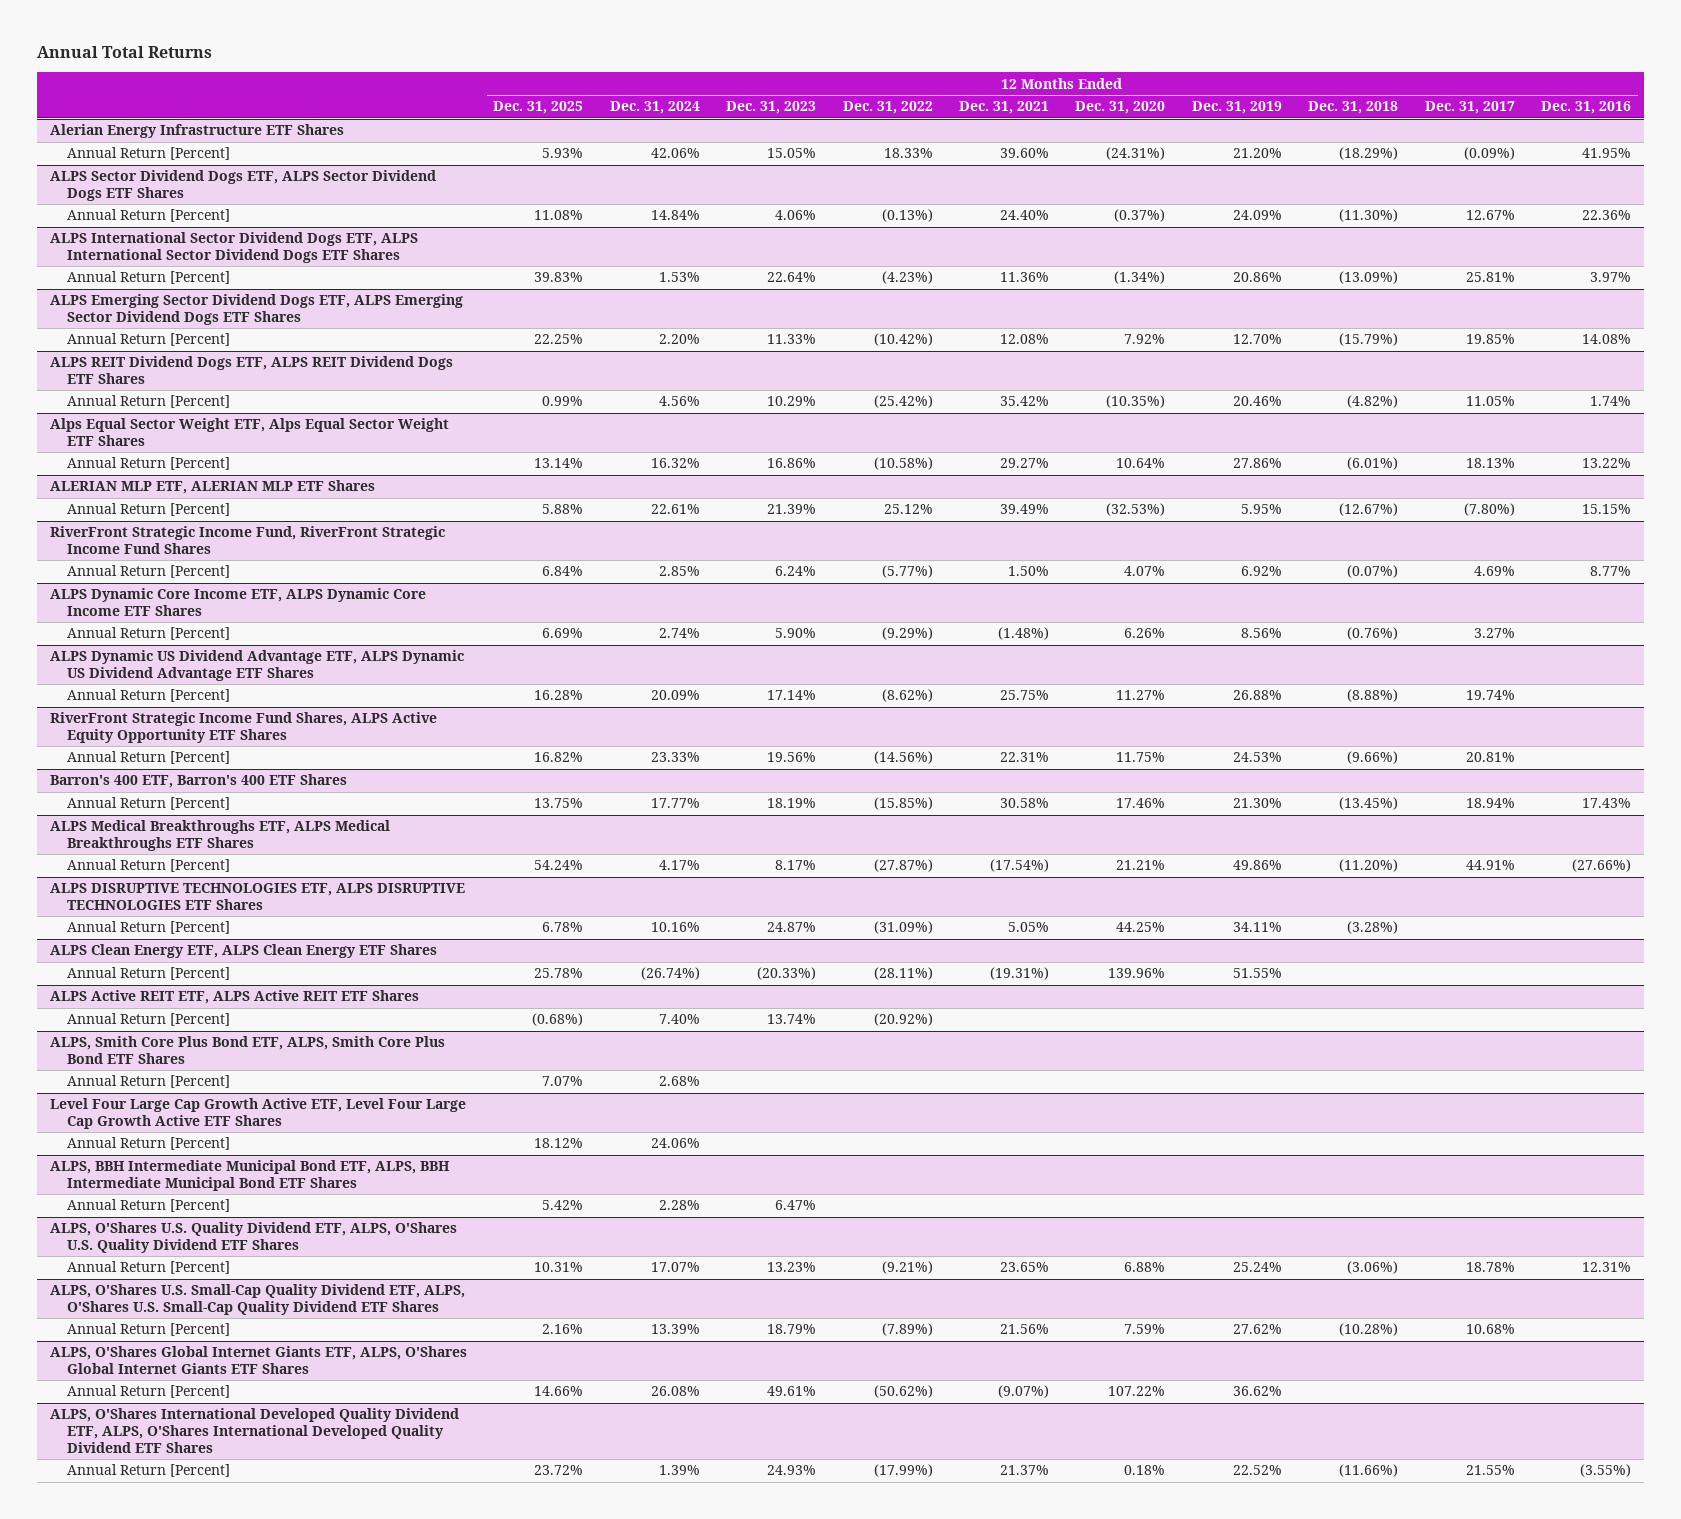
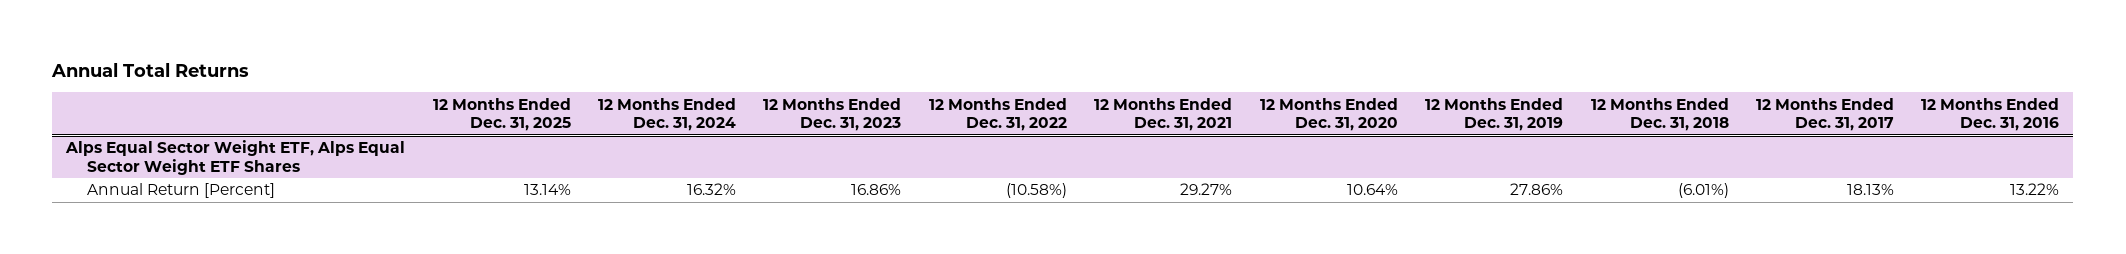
[49,124,344,139] Alerian Energy Infrastructure ETF Shares -> none
[66,147,230,161] Annual Return [Percent] -> none
[49,170,436,202] ALPS Sector Dividend Dogs ETF, ALPS Sector Dividend Dogs ETF Shares -> none
[66,209,230,223] Annual Return [Percent] -> none
[49,232,418,264] ALPS International Sector Dividend Dogs ETF, ALPS International Sector Dividend Dogs ETF Shares -> none
[66,271,230,285] Annual Return [Percent] -> none
[49,294,463,326] ALPS Emerging Sector Dividend Dogs ETF, ALPS Emerging Sector Dividend Dogs ETF Shares -> none
[66,333,230,347] Annual Return [Percent] -> none
[49,356,453,385] ALPS REIT Dividend Dogs ETF, ALPS REIT Dividend Dogs ETF Shares -> none
[66,395,230,409] Annual Return [Percent] -> none
[49,480,375,495] ALERIAN MLP ETF, ALERIAN MLP ETF Shares -> none
[66,503,230,517] Annual Return [Percent] -> none
[49,526,445,555] RiverFront Strategic Income Fund, RiverFront Strategic Income Fund Shares -> none
[66,565,230,579] Annual Return [Percent] -> none
[49,588,426,617] ALPS Dynamic Core Income ETF, ALPS Dynamic Core Income ETF Shares -> none
[66,627,230,641] Annual Return [Percent] -> none
[49,650,464,682] ALPS Dynamic US Dividend Advantage ETF, ALPS Dynamic US Dividend Advantage ETF Shares -> none
[66,689,230,703] Annual Return [Percent] -> none
[49,712,437,744] RiverFront Strategic Income Fund Shares, ALPS Active Equity Opportunity ETF Shares -> none
[66,751,230,765] Annual Return [Percent] -> none
[49,774,347,789] Barron's 400 ETF, Barron's 400 ETF Shares -> none
[66,797,230,811] Annual Return [Percent] -> none
[49,820,390,852] ALPS Medical Breakthroughs ETF, ALPS Medical Breakthroughs ETF Shares -> none
[66,859,230,873] Annual Return [Percent] -> none
[49,883,465,911] ALPS DISRUPTIVE TECHNOLOGIES ETF, ALPS DISRUPTIVE TECHNOLOGIES ETF Shares -> none
[66,921,230,935] Annual Return [Percent] -> none
[49,944,437,959] ALPS Clean Energy ETF, ALPS Clean Energy ETF Shares -> none
[66,967,230,981] Annual Return [Percent] -> none
[49,990,419,1005] ALPS Active REIT ETF, ALPS Active REIT ETF Shares -> none
[66,1013,230,1027] Annual Return [Percent] -> none
[49,1036,445,1065] ALPS, Smith Core Plus Bond ETF, ALPS, Smith Core Plus Bond ETF Shares -> none
[66,1075,230,1089] Annual Return [Percent] -> none
[49,1098,466,1130] Level Four Large Cap Growth Active ETF, Level Four Large Cap Growth Active ETF Shares -> none
[66,1137,230,1151] Annual Return [Percent] -> none
[49,1160,450,1192] ALPS, BBH Intermediate Municipal Bond ETF, ALPS, BBH Intermediate Municipal Bond ETF Shares -> none
[66,1199,230,1213] Annual Return [Percent] -> none
[49,1222,457,1254] ALPS, O'Shares U.S. Quality Dividend ETF, ALPS, O'Shares U.S. Quality Dividend ETF Shares -> none
[66,1261,230,1275] Annual Return [Percent] -> none
[49,1284,465,1316] ALPS, O'Shares U.S. Small-Cap Quality Dividend ETF, ALPS, O'Shares U.S. Small-Cap Quality Dividend ETF Shares -> none
[66,1323,230,1337] Annual Return [Percent] -> none
[49,1346,467,1375] ALPS, O'Shares Global Internet Giants ETF, ALPS, O'Shares Global Internet Giants ETF Shares -> none
[66,1385,230,1399] Annual Return [Percent] -> none
[49,1408,459,1454] ALPS, O'Shares International Developed Quality Dividend ETF, ALPS, O'Shares International Developed Quality Dividend ETF Shares -> none
[66,1464,230,1478] Annual Return [Percent] -> none

